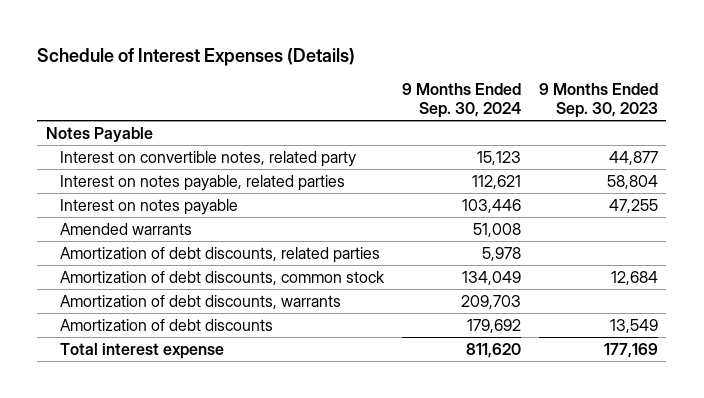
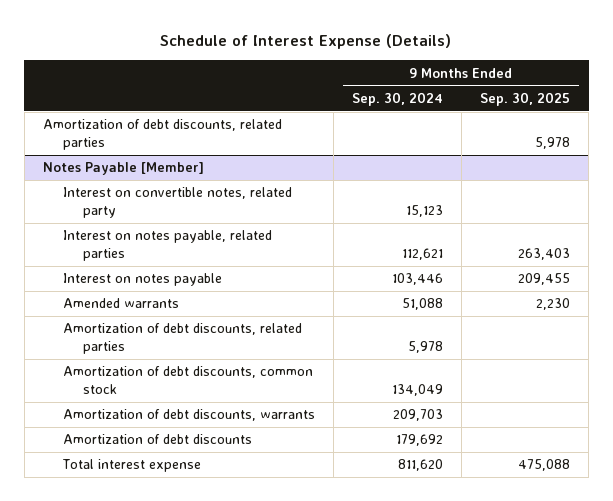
[37,47,356,66] Schedule of Interest Expenses (Details) -> [160,34,452,50] Schedule of Interest Expense (Details)
[538,83,658,118] 9 Months Ended Sep. 30, 2023 -> none
none -> [480,91,571,106] Sep. 30, 2025
[45,126,153,142] Notes Payable -> none
none -> [42,119,282,150] Amortization of debt discounts, related parties
none -> [42,162,204,176] Notes Payable [Member]
[472,222,521,237] 51,008 -> [401,298,443,311] 51,088

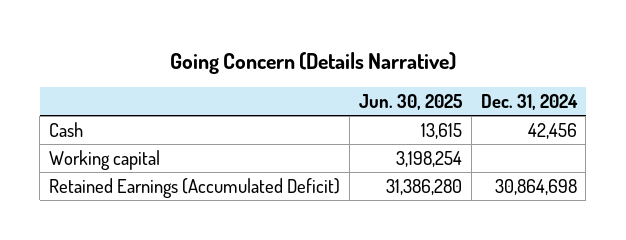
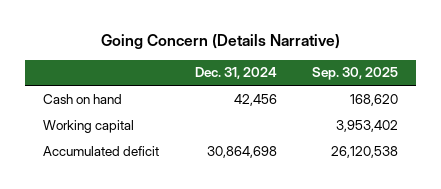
[358,93,462,110] Jun. 30, 2025 -> none
none -> [312,67,399,81] Sep. 30, 2025
[49,121,84,137] Cash -> [43,93,123,104] Cash on hand
[49,177,341,198] Retained Earnings (Accumulated Deficit) -> [43,145,160,156] Accumulated deficit

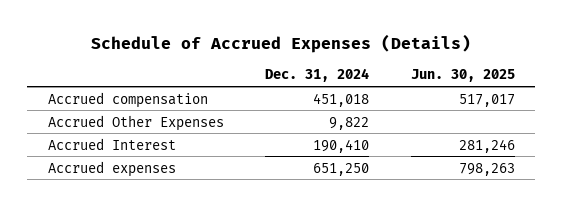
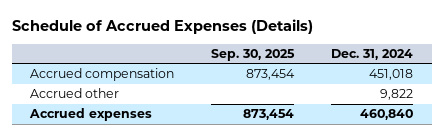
[410,69,515,83] Jun. 30, 2025 -> none
none -> [211,48,296,61] Sep. 30, 2025
[48,137,177,150] Accrued Interest -> none
[48,114,225,131] Accrued Other Expenses -> [30,88,120,99] Accrued other
[313,162,370,176] 651,250 -> [360,109,414,121] 460,840

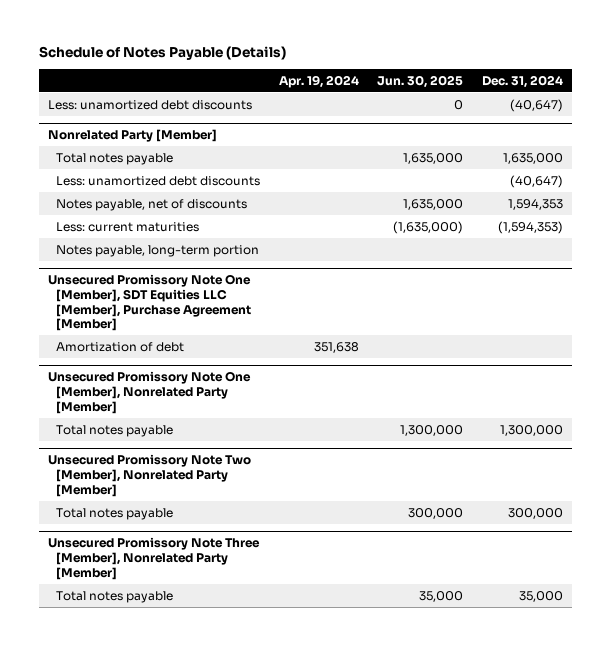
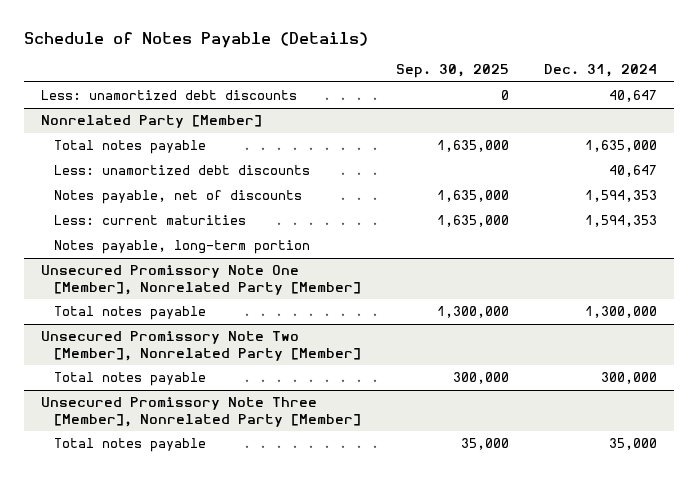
[278,74,359,88] Apr. 19, 2024 -> none
[377,74,464,88] Jun. 30, 2025 -> none
none -> [395,64,509,79] Sep. 30, 2025
[509,98,563,112] (40,647) -> [608,90,657,103] 40,647
[509,174,563,188] (40,647) -> [608,165,657,178] 40,647
[497,220,563,234] (1,594,353) -> [584,215,657,228] 1,594,353
[47,274,252,332] Unsecured Promissory Note One [Member], SDT Equities LLC [Member], Purchase Agreement [Member] -> none
[56,341,185,352] Amortization of debt -> none

